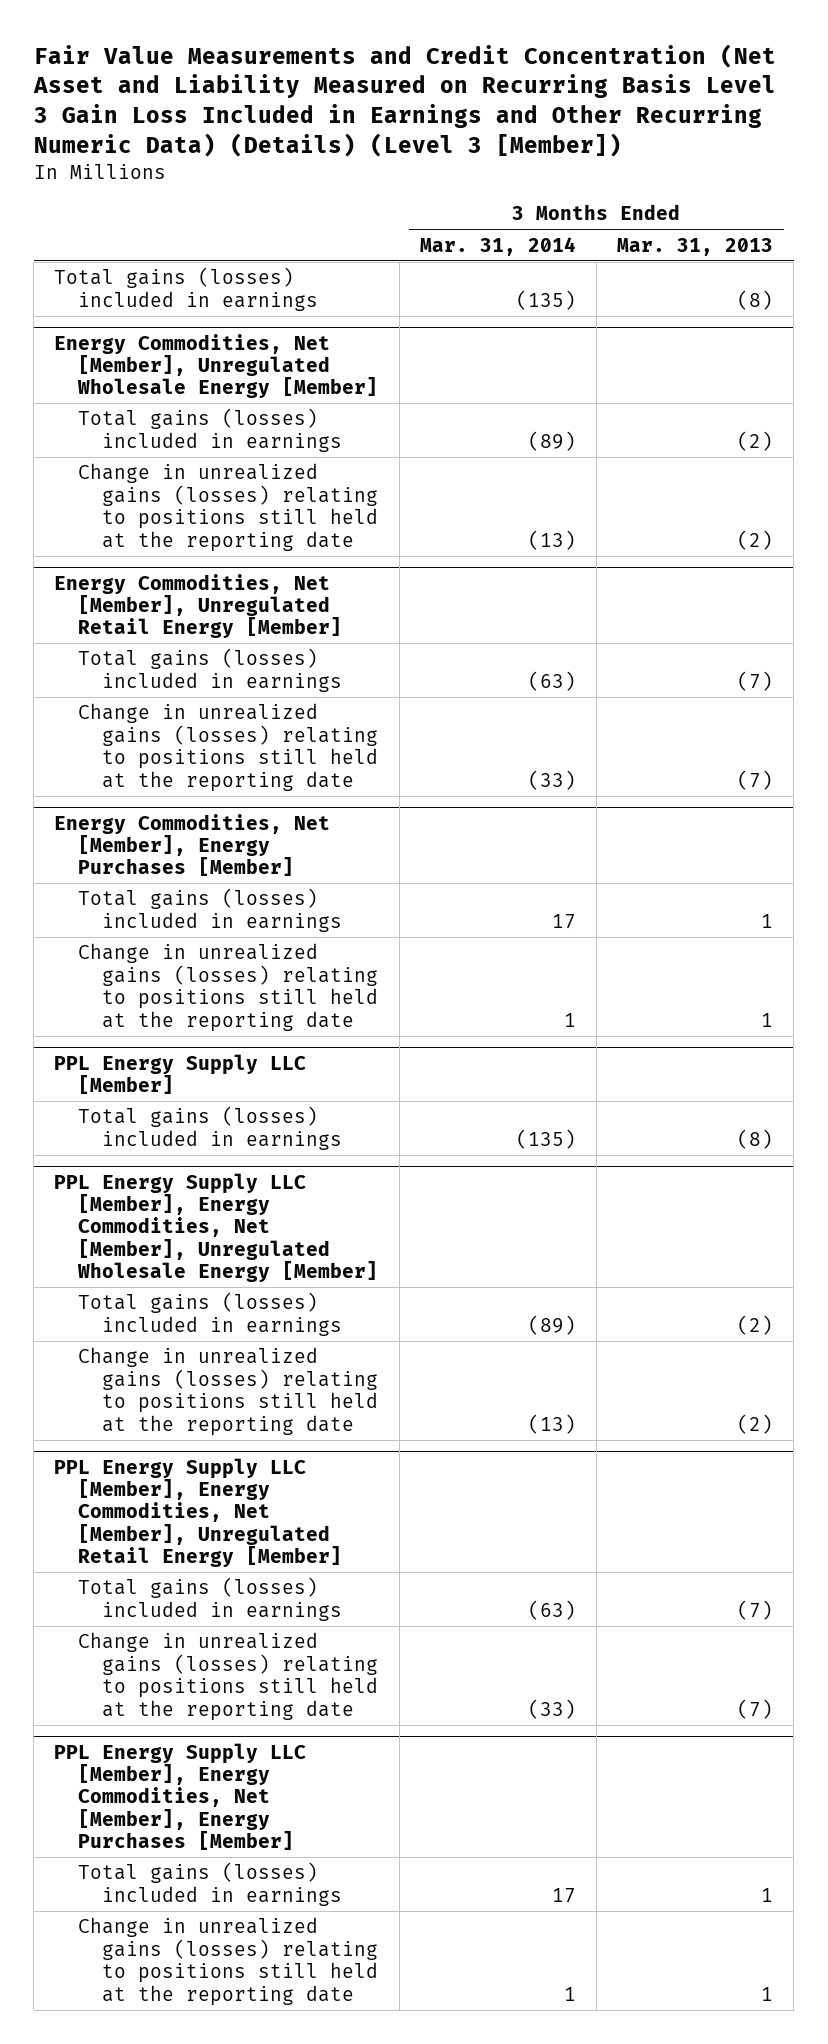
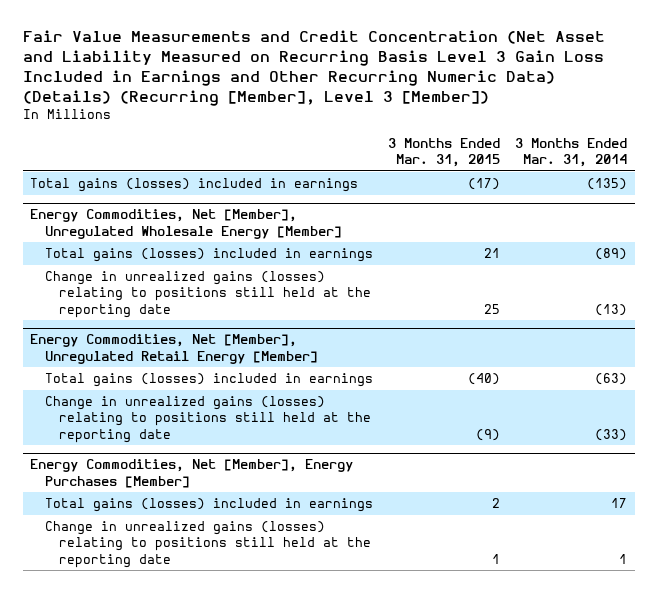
[32,43,776,157] Fair Value Measurements and Credit Concentration (Net Asset and Liability Measured on Recurring Basis Level 3 Gain Loss Included in Earnings and Other Recurring Numeric Data) (Details) (Level 3 [Member]) -> [22,30,605,106] Fair Value Measurements and Credit Concentration (Net Asset and Liability Measured on Recurring Basis Level 3 Gain Loss Included in Earnings and Other Recurring Numeric Data) (Details) (Recurring [Member], Level 3 [Member])
[617,237,774,256] Mar. 31, 2013 -> none
none -> [388,137,501,168] 3 Months Ended Mar. 31, 2015
[54,1053,307,1095] PPL Energy Supply LLC [Member] -> none
[78,1106,343,1150] Total gains (losses) included in earnings -> none
[54,1172,379,1283] PPL Energy Supply LLC [Member], Energy Commodities, Net [Member], Unregulated Wholesale Energy [Member] -> none
[78,1292,343,1336] Total gains (losses) included in earnings -> none
[78,1347,379,1436] Change in unrealized gains (losses) relating to positions still held at the reporting date -> none
[54,1457,343,1568] PPL Energy Supply LLC [Member], Energy Commodities, Net [Member], Unregulated Retail Energy [Member] -> none
[78,1577,343,1621] Total gains (losses) included in earnings -> none
[78,1632,379,1721] Change in unrealized gains (losses) relating to positions still held at the reporting date -> none
[54,1742,307,1851] PPL Energy Supply LLC [Member], Energy Commodities, Net [Member], Energy Purchases [Member] -> none
[78,1862,343,1906] Total gains (losses) included in earnings -> none
[78,1917,379,2006] Change in unrealized gains (losses) relating to positions still held at the reporting date -> none

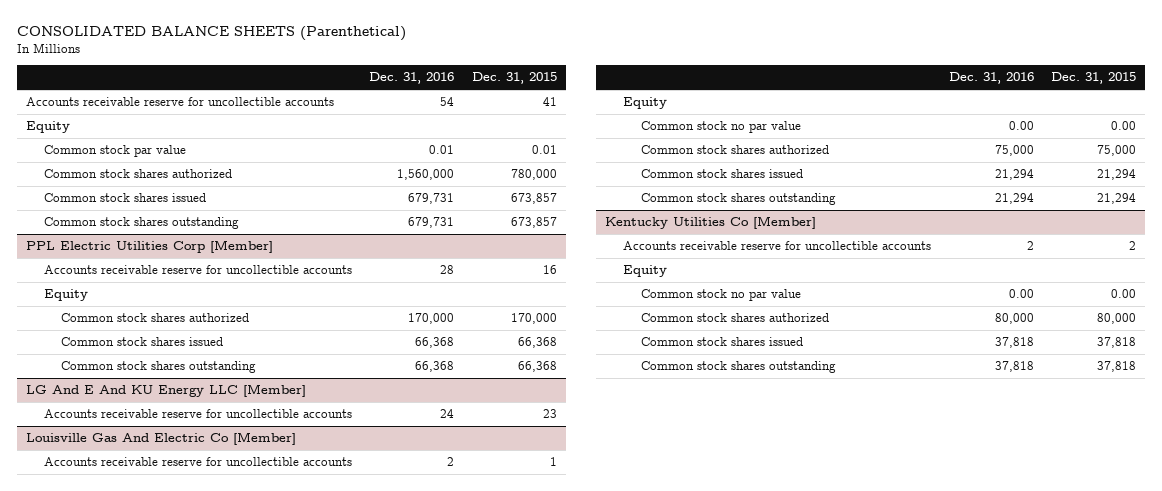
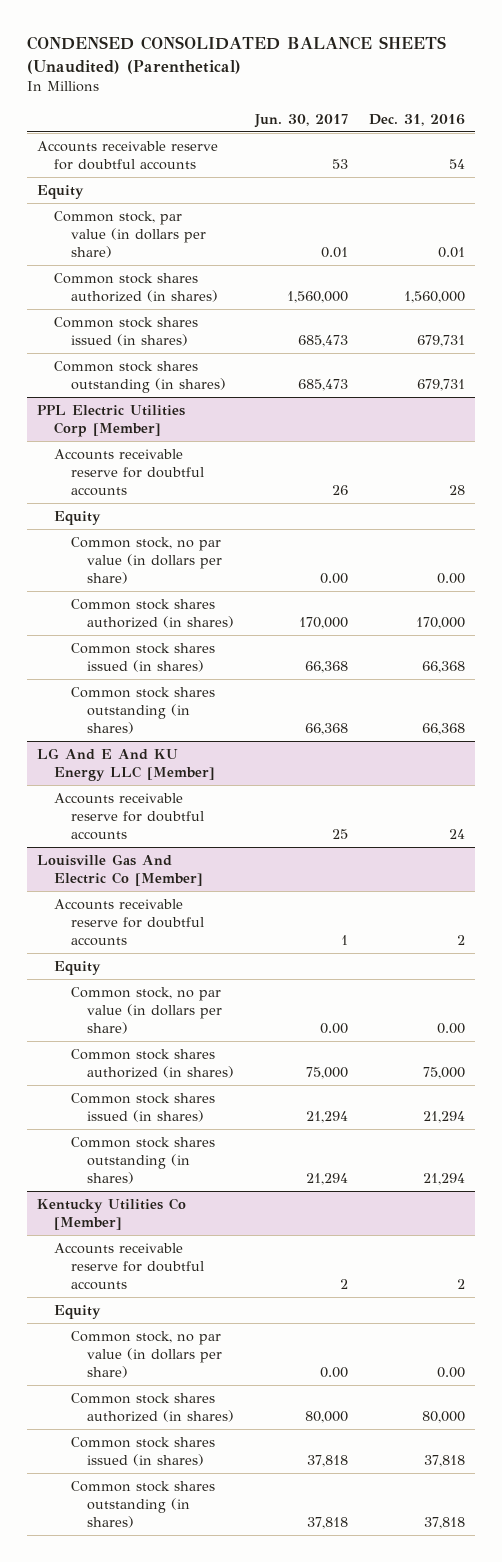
[16,26,406,42] CONSOLIDATED BALANCE SHEETS (Parenthetical) -> [26,36,446,74] CONDENSED CONSOLIDATED BALANCE SHEETS (Unaudited) (Parenthetical)
[471,72,557,85] Dec. 31, 2015 -> none
none -> [253,113,348,128] Jun. 30, 2017
[25,97,334,107] Accounts receivable reserve for uncollectible accounts -> [37,141,219,170] Accounts receivable reserve for doubtful accounts
[43,145,186,158] Common stock par value -> [53,211,206,258] Common stock, par value (in dollars per share)
[43,169,232,179] Common stock shares authorized -> [53,273,218,302] Common stock shares authorized (in shares)
[43,193,206,203] Common stock shares issued -> [53,317,198,346] Common stock shares issued (in shares)
[43,217,239,230] Common stock shares outstanding -> [53,361,226,393] Common stock shares outstanding (in shares)
[43,265,352,275] Accounts receivable reserve for uncollectible accounts -> [53,449,204,496] Accounts receivable reserve for doubtful accounts
none -> [70,537,223,584] Common stock, no par value (in dollars per share)
[61,313,250,323] Common stock shares authorized -> [70,599,235,628] Common stock shares authorized (in shares)
[61,337,224,347] Common stock shares issued -> [70,643,215,672] Common stock shares issued (in shares)
[61,361,257,374] Common stock shares outstanding -> [70,687,215,734] Common stock shares outstanding (in shares)
[43,409,352,419] Accounts receivable reserve for uncollectible accounts -> [53,793,204,840] Accounts receivable reserve for doubtful accounts
[43,457,352,467] Accounts receivable reserve for uncollectible accounts -> [53,899,204,946] Accounts receivable reserve for doubtful accounts
[640,121,801,134] Common stock no par value -> [70,987,223,1034] Common stock, no par value (in dollars per share)
[640,145,829,155] Common stock shares authorized -> [70,1049,235,1078] Common stock shares authorized (in shares)
[640,169,803,179] Common stock shares issued -> [70,1093,215,1122] Common stock shares issued (in shares)
[640,193,836,206] Common stock shares outstanding -> [70,1137,215,1184] Common stock shares outstanding (in shares)
[623,241,932,251] Accounts receivable reserve for uncollectible accounts -> [53,1243,204,1290] Accounts receivable reserve for doubtful accounts
[640,289,801,302] Common stock no par value -> [70,1331,223,1378] Common stock, no par value (in dollars per share)
[640,313,829,323] Common stock shares authorized -> [70,1393,235,1422] Common stock shares authorized (in shares)
[640,337,803,347] Common stock shares issued -> [70,1437,215,1466] Common stock shares issued (in shares)
[640,361,836,374] Common stock shares outstanding -> [70,1481,215,1528] Common stock shares outstanding (in shares)

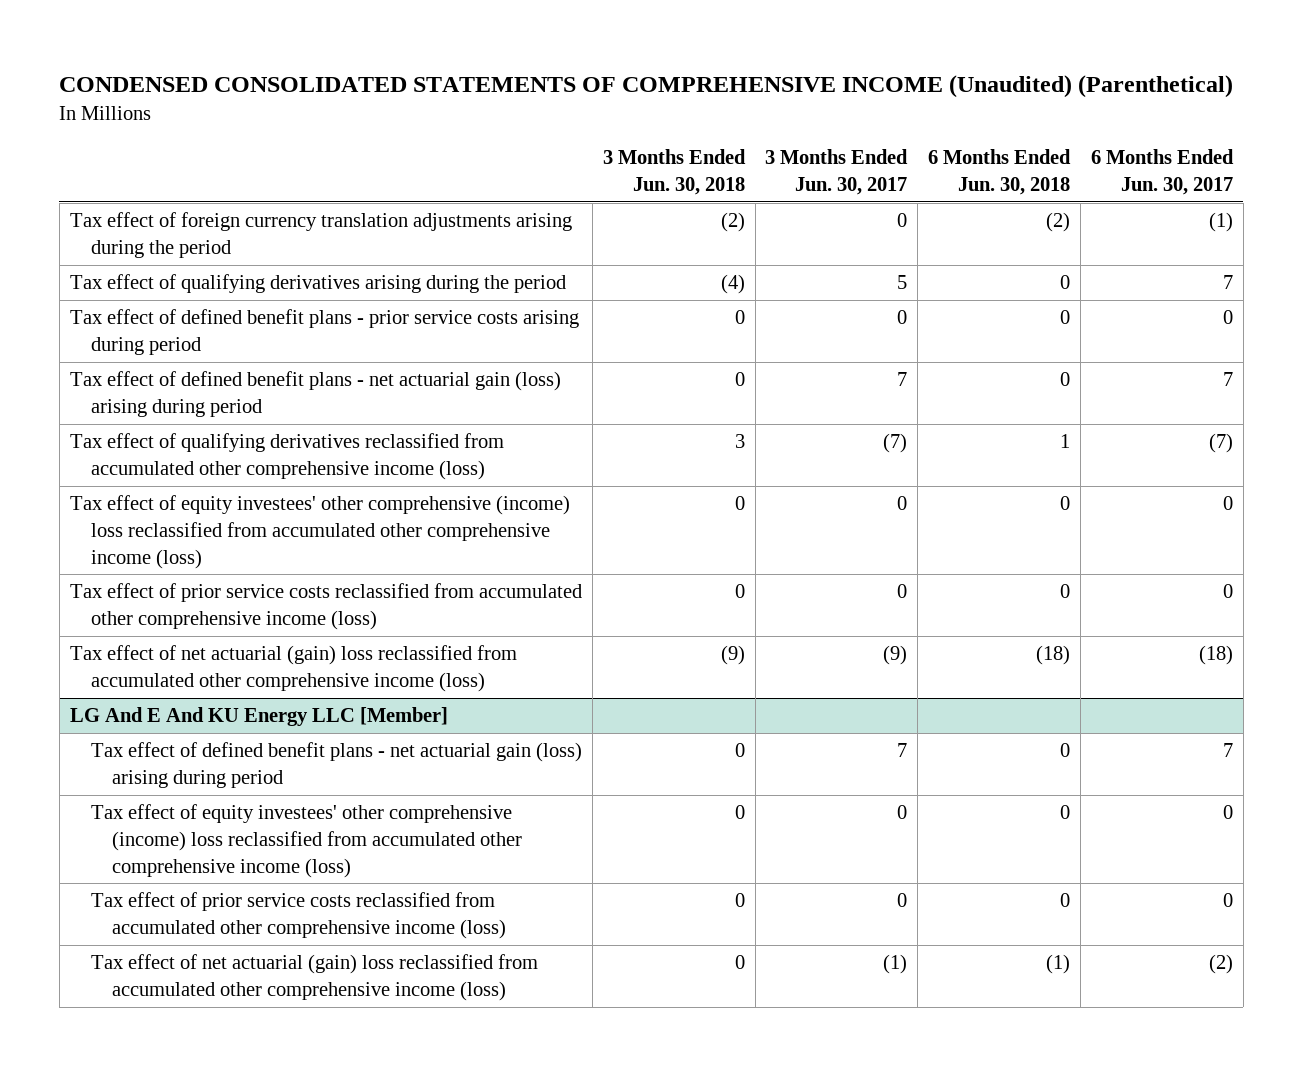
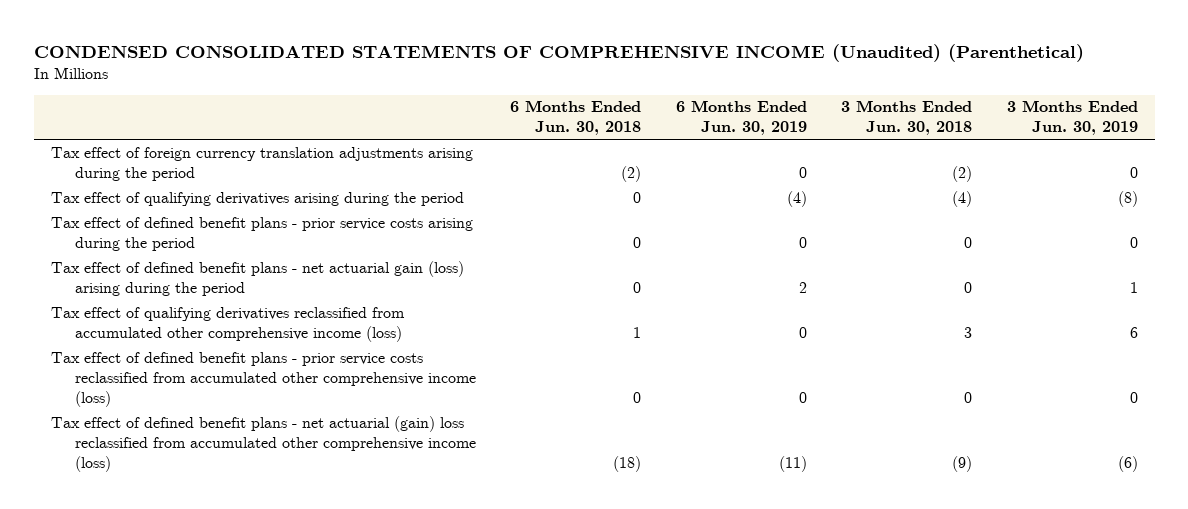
[765,149,909,196] 3 Months Ended Jun. 30, 2017 -> none
[1091,149,1235,196] 6 Months Ended Jun. 30, 2017 -> none
none -> [675,100,807,136] 6 Months Ended Jun. 30, 2019
none -> [1006,100,1138,136] 3 Months Ended Jun. 30, 2019
[69,309,579,355] Tax effect of defined benefit plans - prior service costs arising during period -> [50,216,473,251] Tax effect of defined benefit plans - prior service costs arising during the period
[69,371,561,417] Tax effect of defined benefit plans - net actuarial gain (loss) arising during period -> [50,260,464,296] Tax effect of defined benefit plans - net actuarial gain (loss) arising during the period
[69,495,570,569] Tax effect of equity investees' other comprehensive (income) loss reclassified from accumulated other comprehensive income (loss) -> none
[69,707,448,727] LG And E And KU Energy LLC [Member] -> none
[90,742,582,788] Tax effect of defined benefit plans - net actuarial gain (loss) arising during period -> none
[90,804,523,878] Tax effect of equity investees' other comprehensive (income) loss reclassified from accumulated other comprehensive income (loss) -> none
[90,892,507,939] Tax effect of prior service costs reclassified from accumulated other comprehensive income (loss) -> none
[90,954,538,1001] Tax effect of net actuarial (gain) loss reclassified from accumulated other comprehensive income (loss) -> none
[69,583,582,630] Tax effect of prior service costs reclassified from accumulated other comprehensive income (loss) -> [50,351,476,408] Tax effect of defined benefit plans - prior service costs reclassified from accumulated other comprehensive income (loss)
[69,645,517,692] Tax effect of net actuarial (gain) loss reclassified from accumulated other comprehensive income (loss) -> [50,415,476,473] Tax effect of defined benefit plans - net actuarial (gain) loss reclassified from accumulated other comprehensive income (loss)

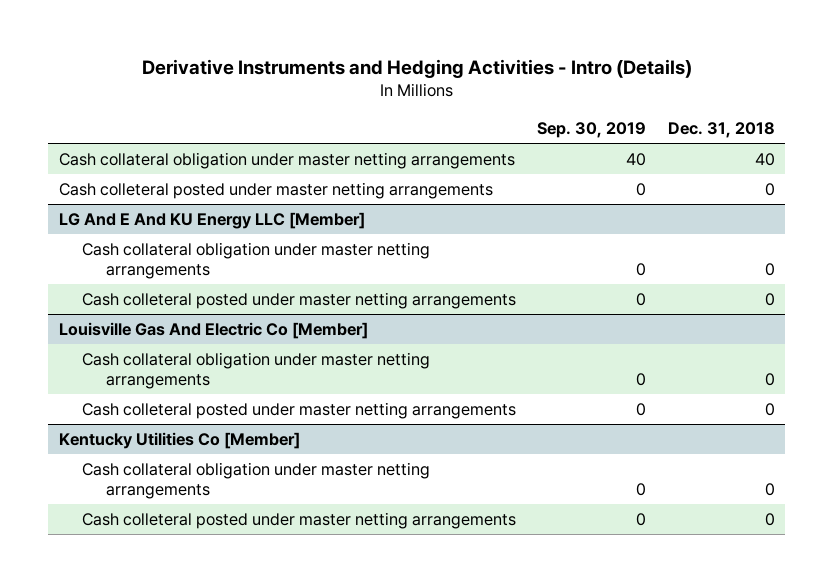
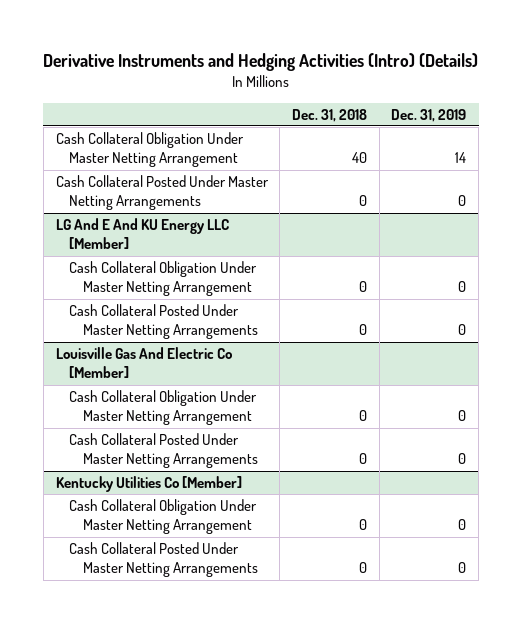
[141,58,692,78] Derivative Instruments and Hedging Activities - Intro (Details) -> [43,52,479,71] Derivative Instruments and Hedging Activities (Intro) (Details)
[537,122,647,139] Sep. 30, 2019 -> none
none -> [391,108,467,122] Dec. 31, 2019
[58,151,515,169] Cash collateral obligation under master netting arrangements -> [55,132,244,168] Cash Collateral Obligation Under Master Netting Arrangement
[58,181,493,199] Cash colleteral posted under master netting arrangements -> [55,175,269,211] Cash Collateral Posted Under Master Netting Arrangements
[82,241,431,280] Cash collateral obligation under master netting arrangements -> [69,261,258,297] Cash Collateral Obligation Under Master Netting Arrangement
[82,291,517,309] Cash colleteral posted under master netting arrangements -> [69,304,258,340] Cash Collateral Posted Under Master Netting Arrangements
[82,351,431,390] Cash collateral obligation under master netting arrangements -> [69,390,258,426] Cash Collateral Obligation Under Master Netting Arrangement
[82,401,517,419] Cash colleteral posted under master netting arrangements -> [69,433,258,469] Cash Collateral Posted Under Master Netting Arrangements
[82,461,431,500] Cash collateral obligation under master netting arrangements -> [69,499,258,535] Cash Collateral Obligation Under Master Netting Arrangement
[82,511,517,529] Cash colleteral posted under master netting arrangements -> [69,542,258,578] Cash Collateral Posted Under Master Netting Arrangements

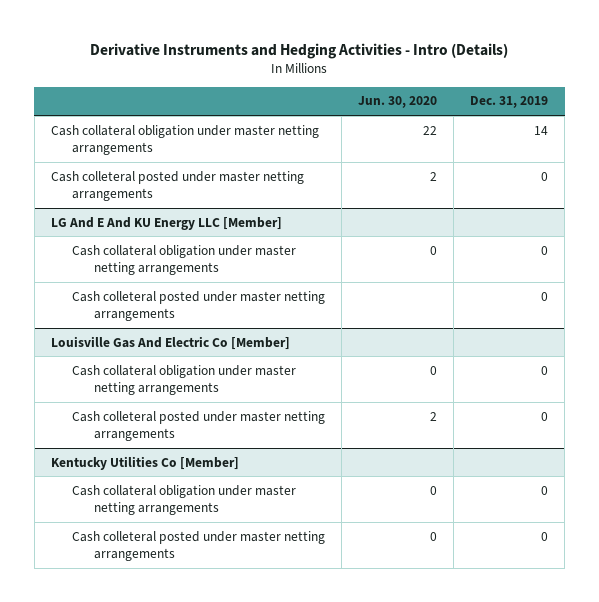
[43,52,479,71] Derivative Instruments and Hedging Activities (Intro) (Details) -> [90,43,509,60] Derivative Instruments and Hedging Activities - Intro (Details)
[292,108,368,122] Dec. 31, 2018 -> none
none -> [358,96,438,109] Jun. 30, 2020
[55,132,244,168] Cash Collateral Obligation Under Master Netting Arrangement -> [50,124,319,156] Cash collateral obligation under master netting arrangements
[55,175,269,211] Cash Collateral Posted Under Master Netting Arrangements -> [50,170,304,202] Cash colleteral posted under master netting arrangements
[69,261,258,297] Cash Collateral Obligation Under Master Netting Arrangement -> [72,244,297,276] Cash collateral obligation under master netting arrangements
[69,304,258,340] Cash Collateral Posted Under Master Netting Arrangements -> [72,290,326,322] Cash colleteral posted under master netting arrangements
[69,390,258,426] Cash Collateral Obligation Under Master Netting Arrangement -> [72,364,297,396] Cash collateral obligation under master netting arrangements
[69,433,258,469] Cash Collateral Posted Under Master Netting Arrangements -> [72,410,326,442] Cash colleteral posted under master netting arrangements
[69,499,258,535] Cash Collateral Obligation Under Master Netting Arrangement -> [72,484,297,516] Cash collateral obligation under master netting arrangements
[69,542,258,578] Cash Collateral Posted Under Master Netting Arrangements -> [72,530,326,562] Cash colleteral posted under master netting arrangements

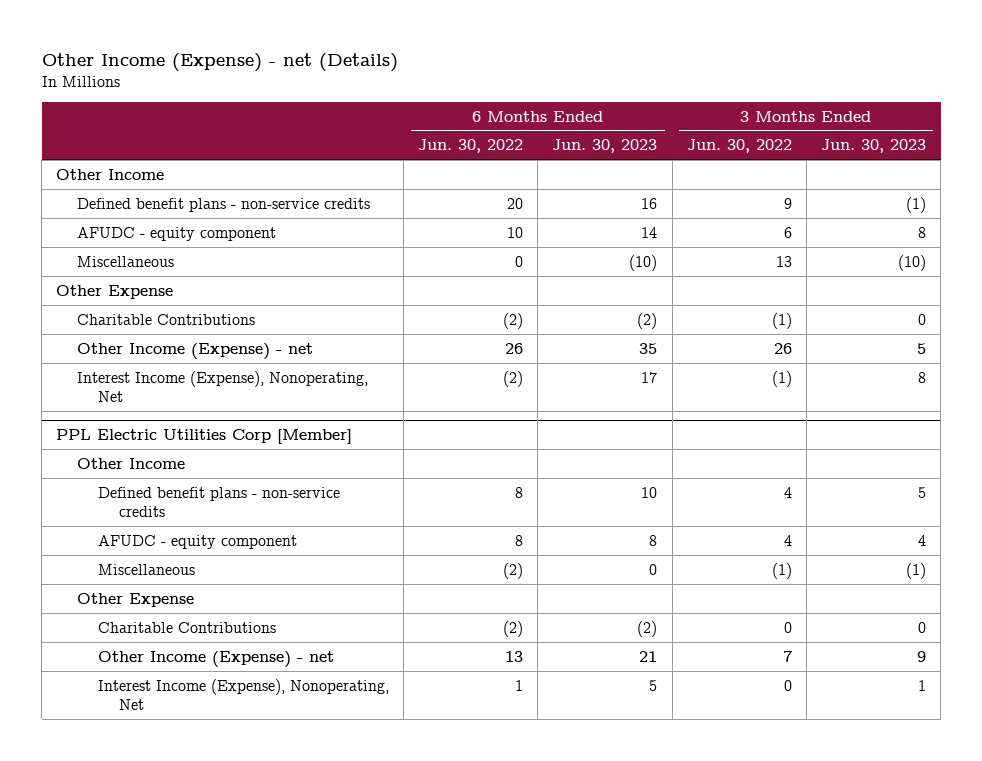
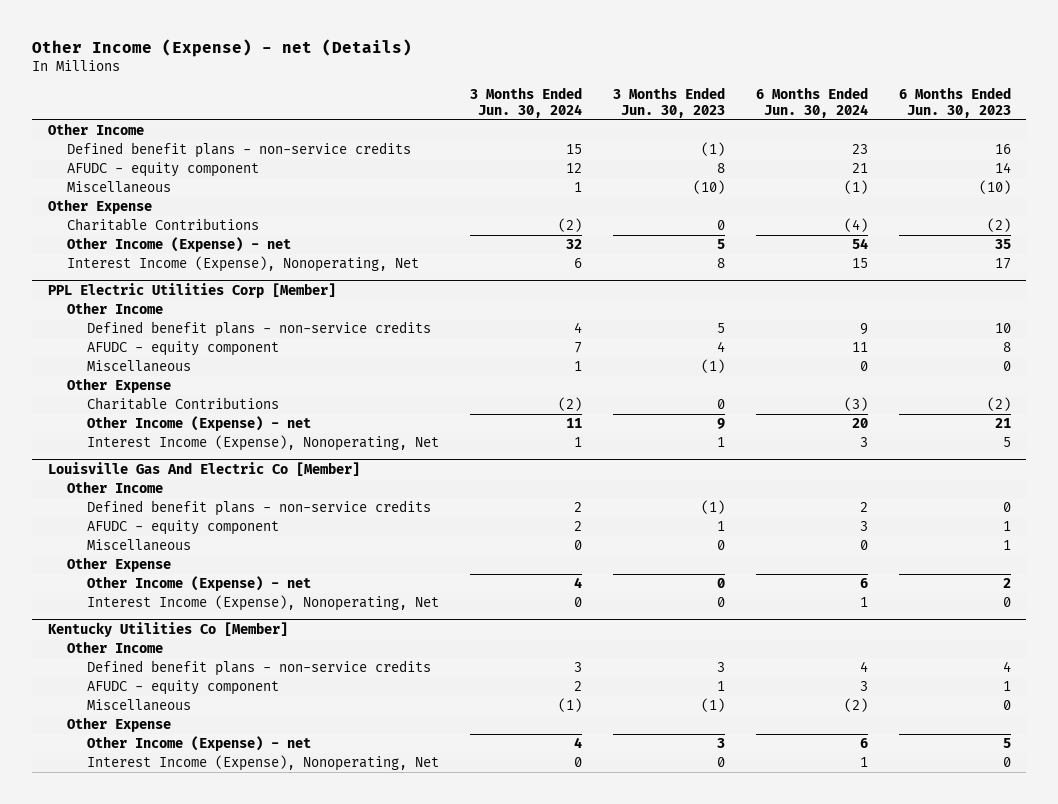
[418,139,524,154] Jun. 30, 2022 -> none
[686,139,792,154] Jun. 30, 2022 -> none
none -> [469,87,582,119] 3 Months Ended Jun. 30, 2024
none -> [755,87,868,119] 6 Months Ended Jun. 30, 2024
none -> [47,462,360,477] Louisville Gas And Electric Co [Member]
none -> [67,481,164,494] Other Income
none -> [86,500,431,517] Defined benefit plans - non-service credits
none -> [86,520,279,536] AFUDC - equity component
none -> [86,539,191,552] Miscellaneous
none -> [67,557,172,573] Other Expense
none -> [86,576,311,592] Other Income (Expense) - net
none -> [86,595,439,612] Interest Income (Expense), Nonoperating, Net
none -> [47,622,288,638] Kentucky Utilities Co [Member]
none -> [67,641,164,654] Other Income
none -> [86,660,431,677] Defined benefit plans - non-service credits
none -> [86,680,279,696] AFUDC - equity component
none -> [86,699,191,712] Miscellaneous
none -> [67,717,172,733] Other Expense
none -> [86,736,311,752] Other Income (Expense) - net
none -> [86,755,439,772] Interest Income (Expense), Nonoperating, Net

